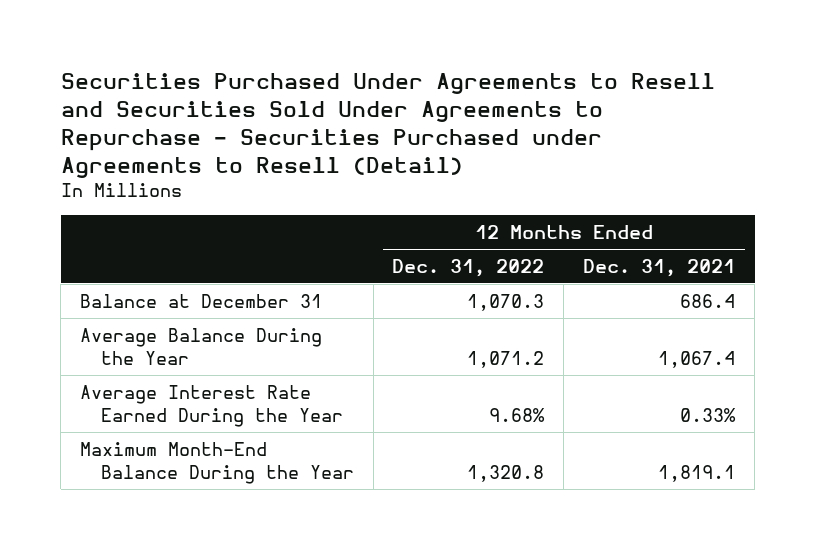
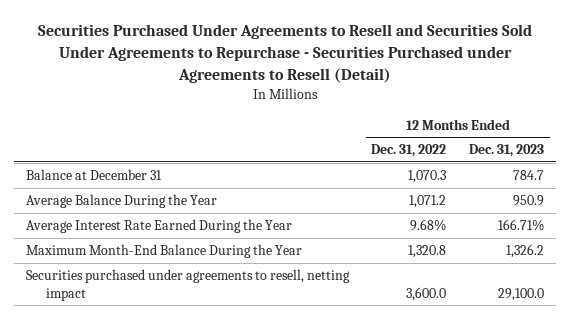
[583,258,736,277] Dec. 31, 2021 -> none
none -> [469,144,545,158] Dec. 31, 2023
none -> [25,269,350,301] Securities purchased under agreements to resell, netting impact

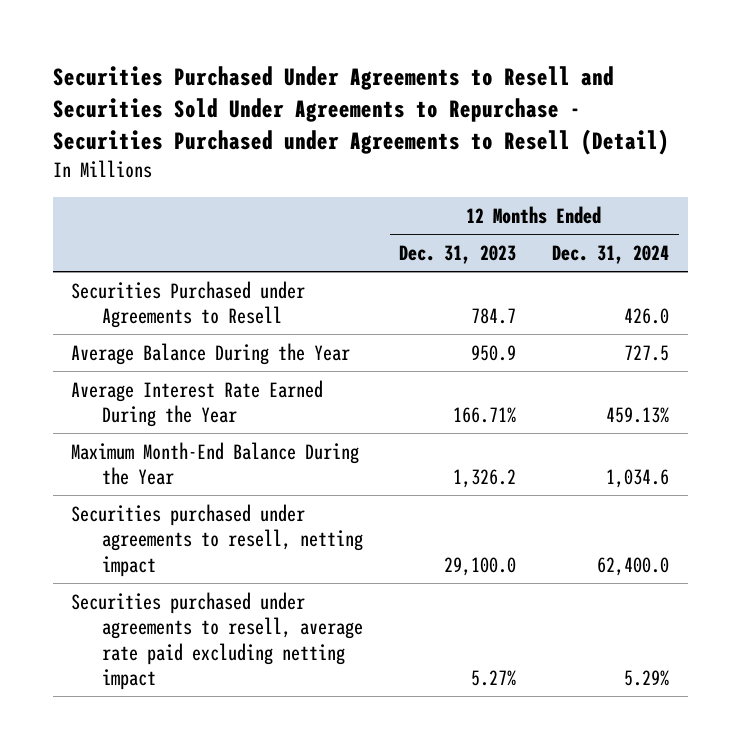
[371,144,447,158] Dec. 31, 2022 -> none
none -> [552,244,670,264] Dec. 31, 2024
[25,169,162,181] Balance at December 31 -> [70,280,305,329] Securities Purchased under Agreements to Resell
none -> [70,591,364,691] Securities purchased under agreements to resell, average rate paid excluding netting impact

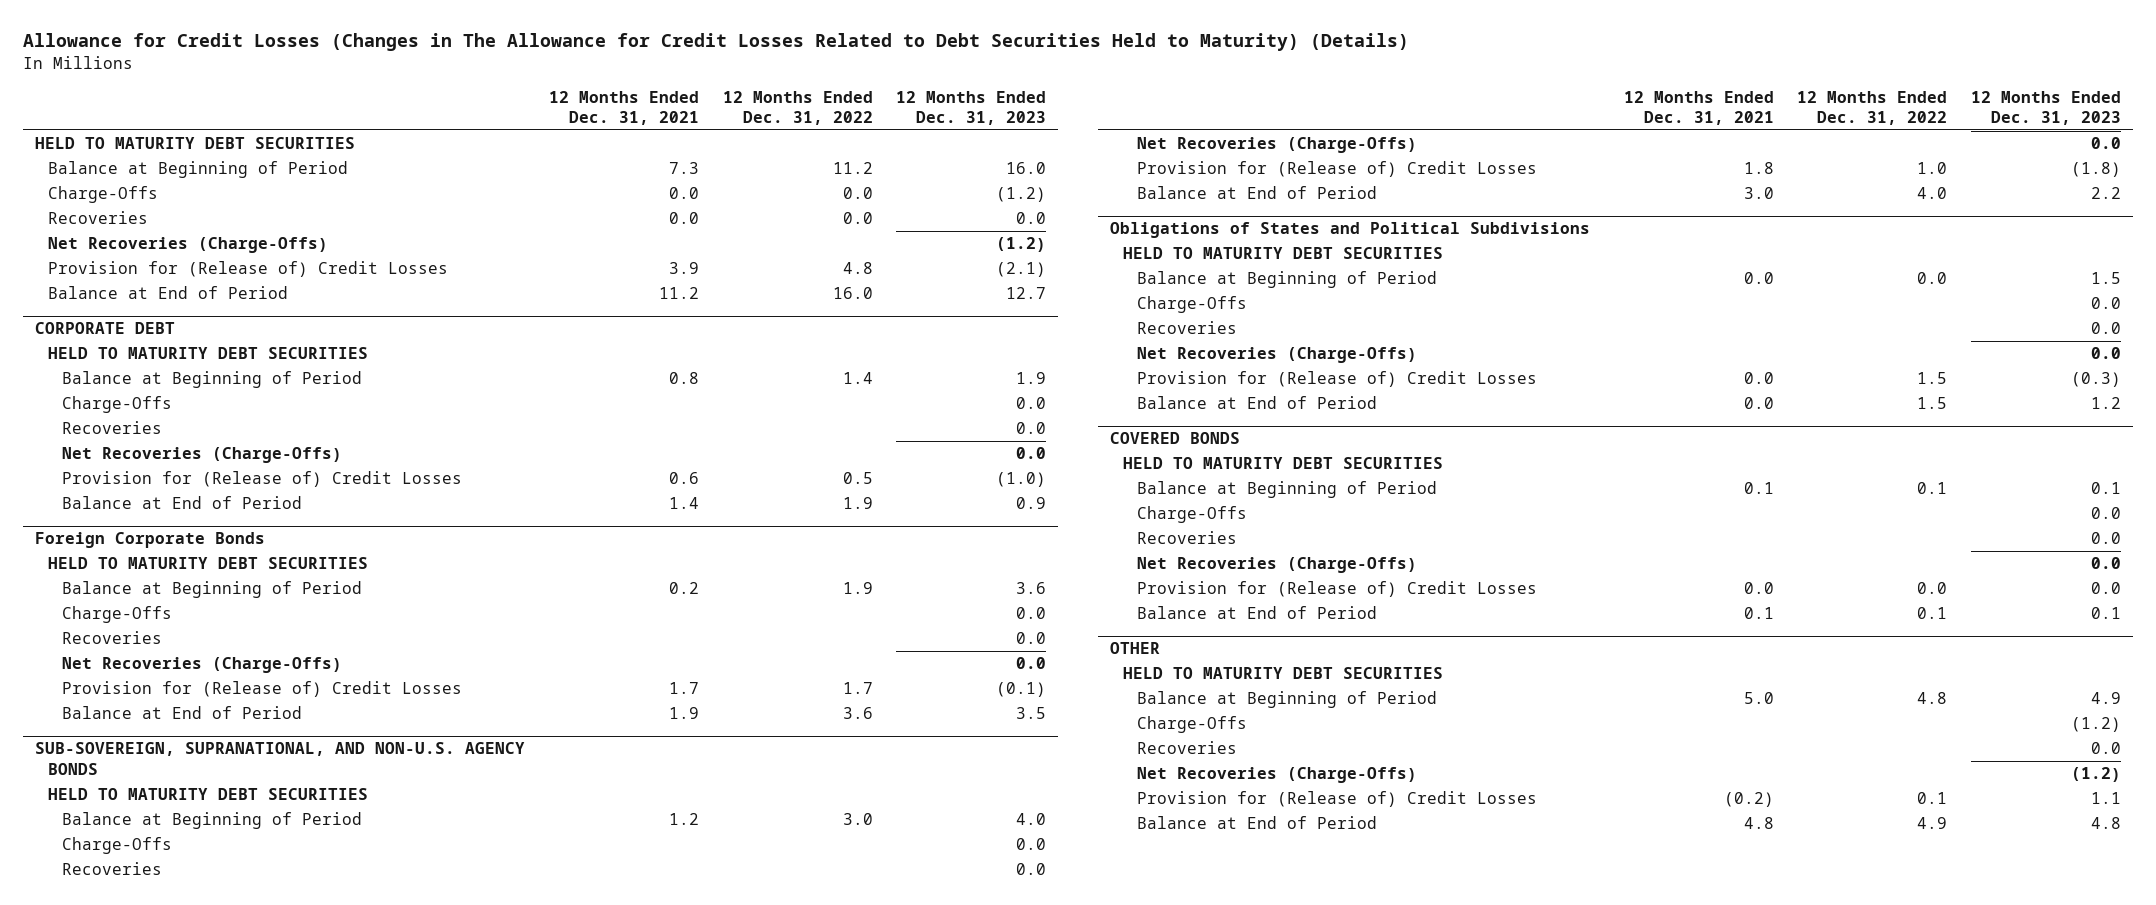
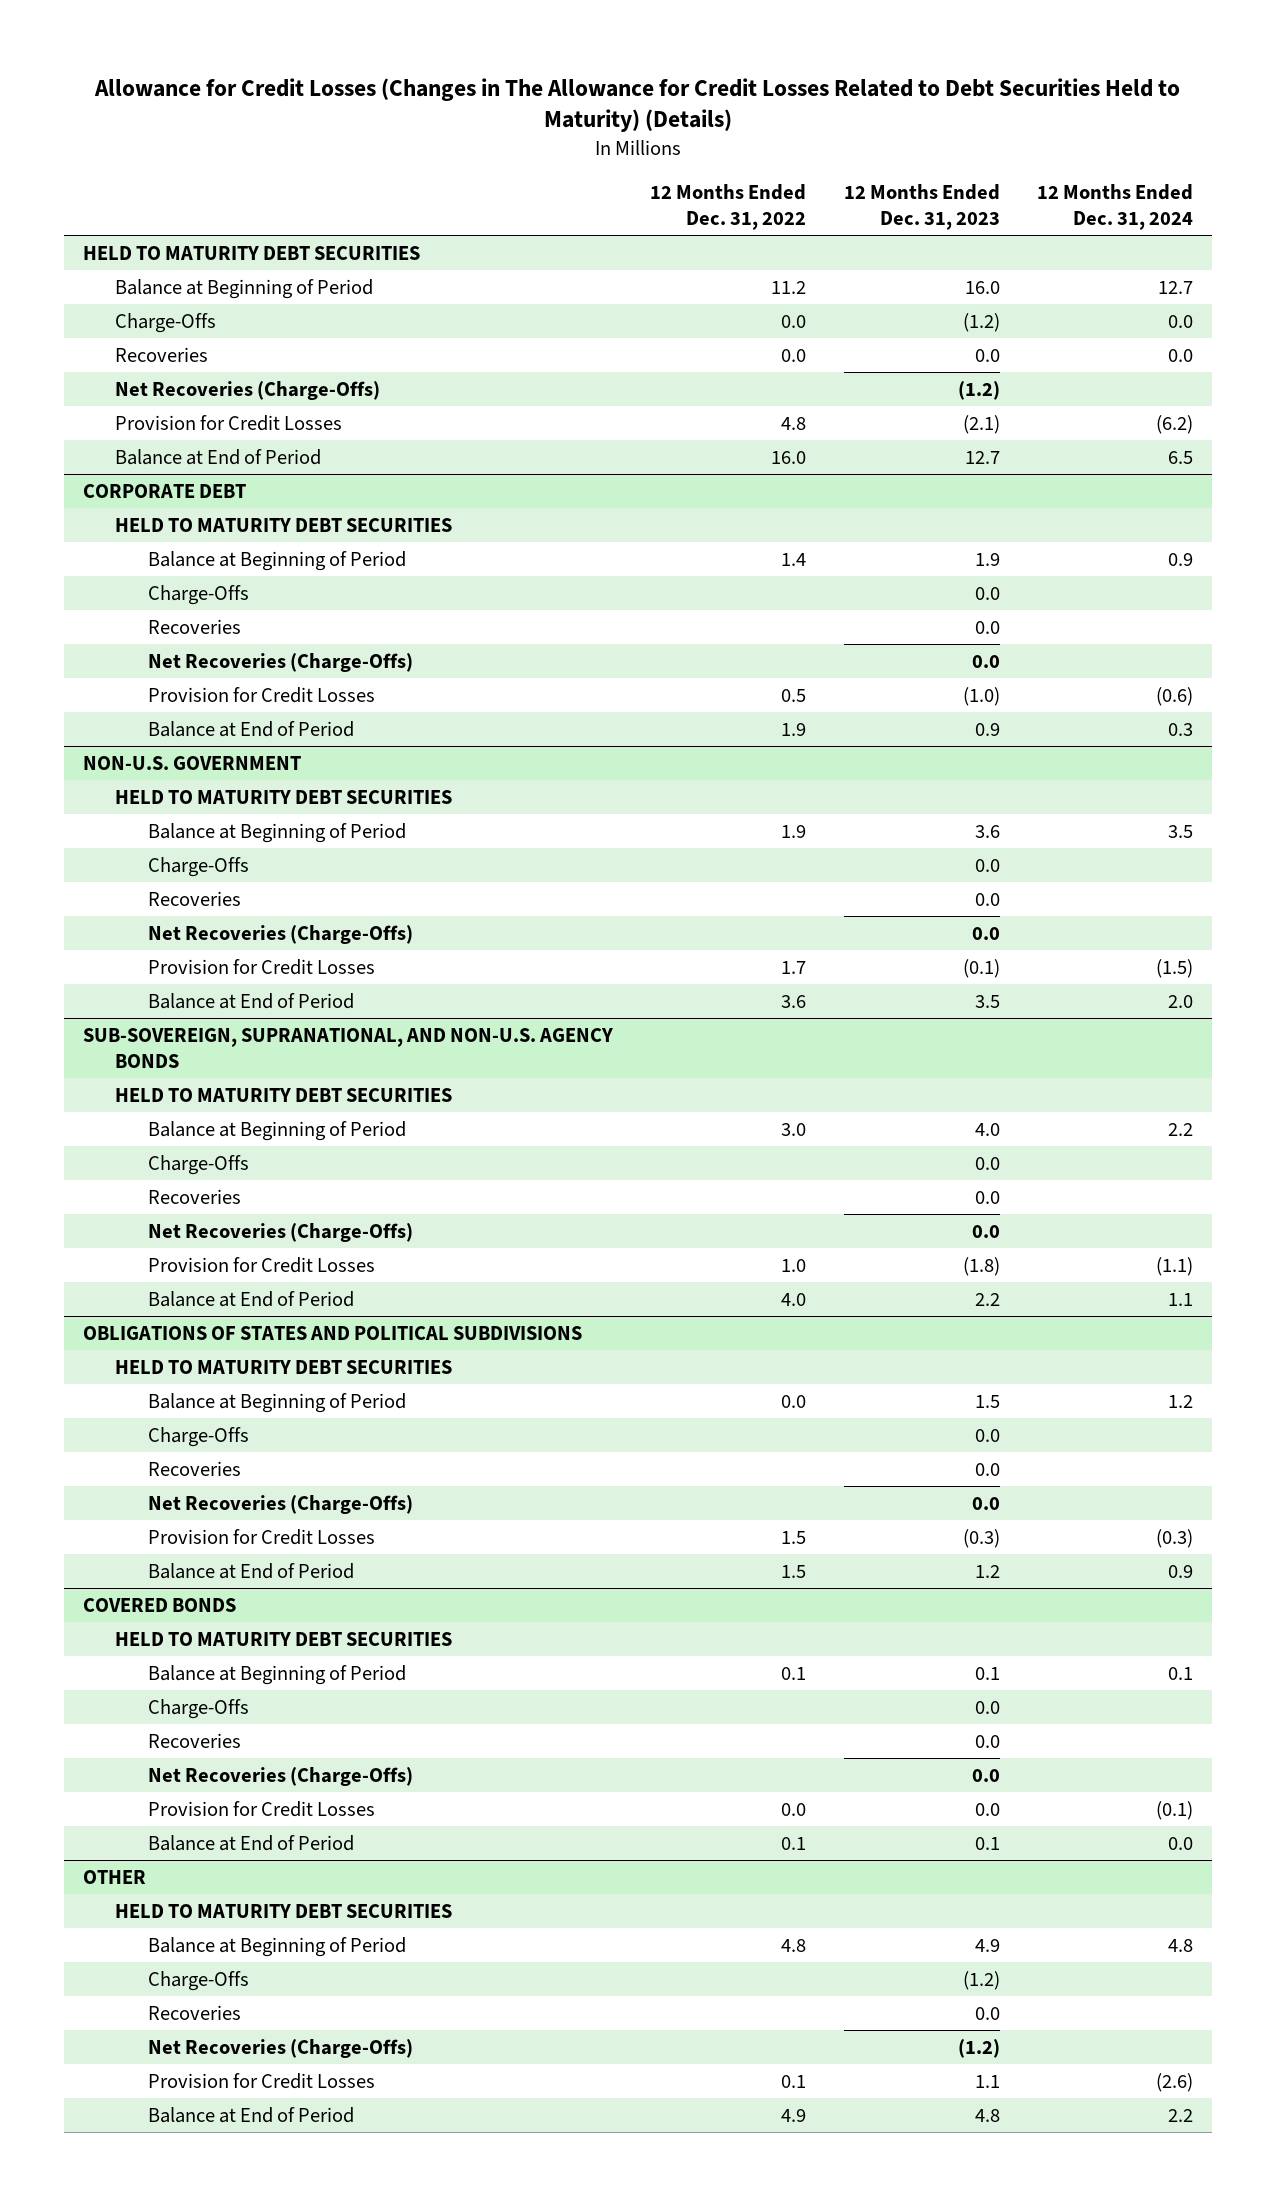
[548,90,699,126] 12 Months Ended Dec. 31, 2021 -> none
none -> [1037,183,1194,230] 12 Months Ended Dec. 31, 2024
[48,261,449,278] Provision for (Release of) Credit Losses -> [115,414,343,431] Provision for Credit Losses
[61,471,462,488] Provision for (Release of) Credit Losses -> [147,686,375,703] Provision for Credit Losses
[34,532,265,549] Foreign Corporate Bonds -> [82,755,301,770] NON-U.S. GOVERNMENT
[61,681,462,698] Provision for (Release of) Credit Losses -> [147,958,375,975] Provision for Credit Losses
[1136,161,1537,178] Provision for (Release of) Credit Losses -> [147,1256,375,1273] Provision for Credit Losses
[1109,222,1590,239] Obligations of States and Political Subdivisions -> [82,1325,582,1340] OBLIGATIONS OF STATES AND POLITICAL SUBDIVISIONS
[1136,371,1537,388] Provision for (Release of) Credit Losses -> [147,1528,375,1545] Provision for Credit Losses
[1136,581,1537,598] Provision for (Release of) Credit Losses -> [147,1800,375,1817] Provision for Credit Losses
[1136,791,1537,808] Provision for (Release of) Credit Losses -> [147,2072,375,2089] Provision for Credit Losses

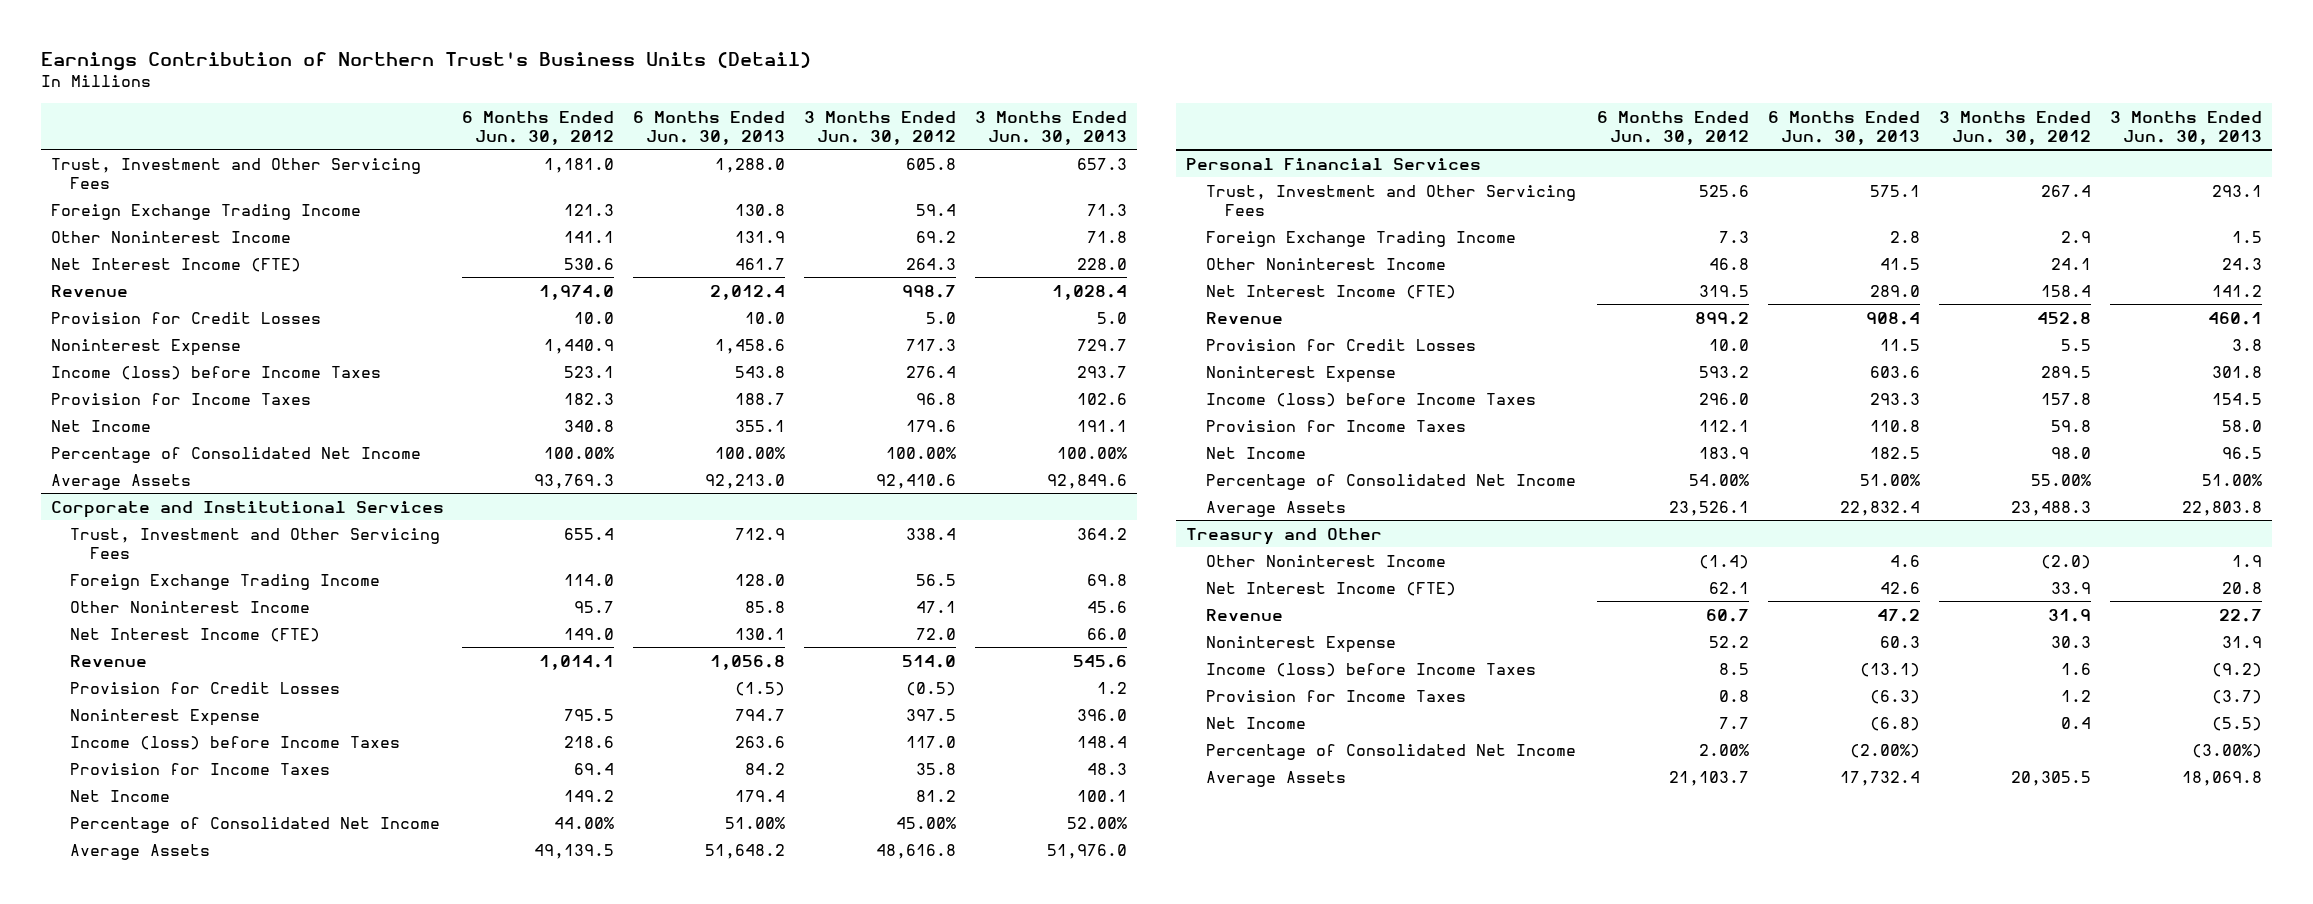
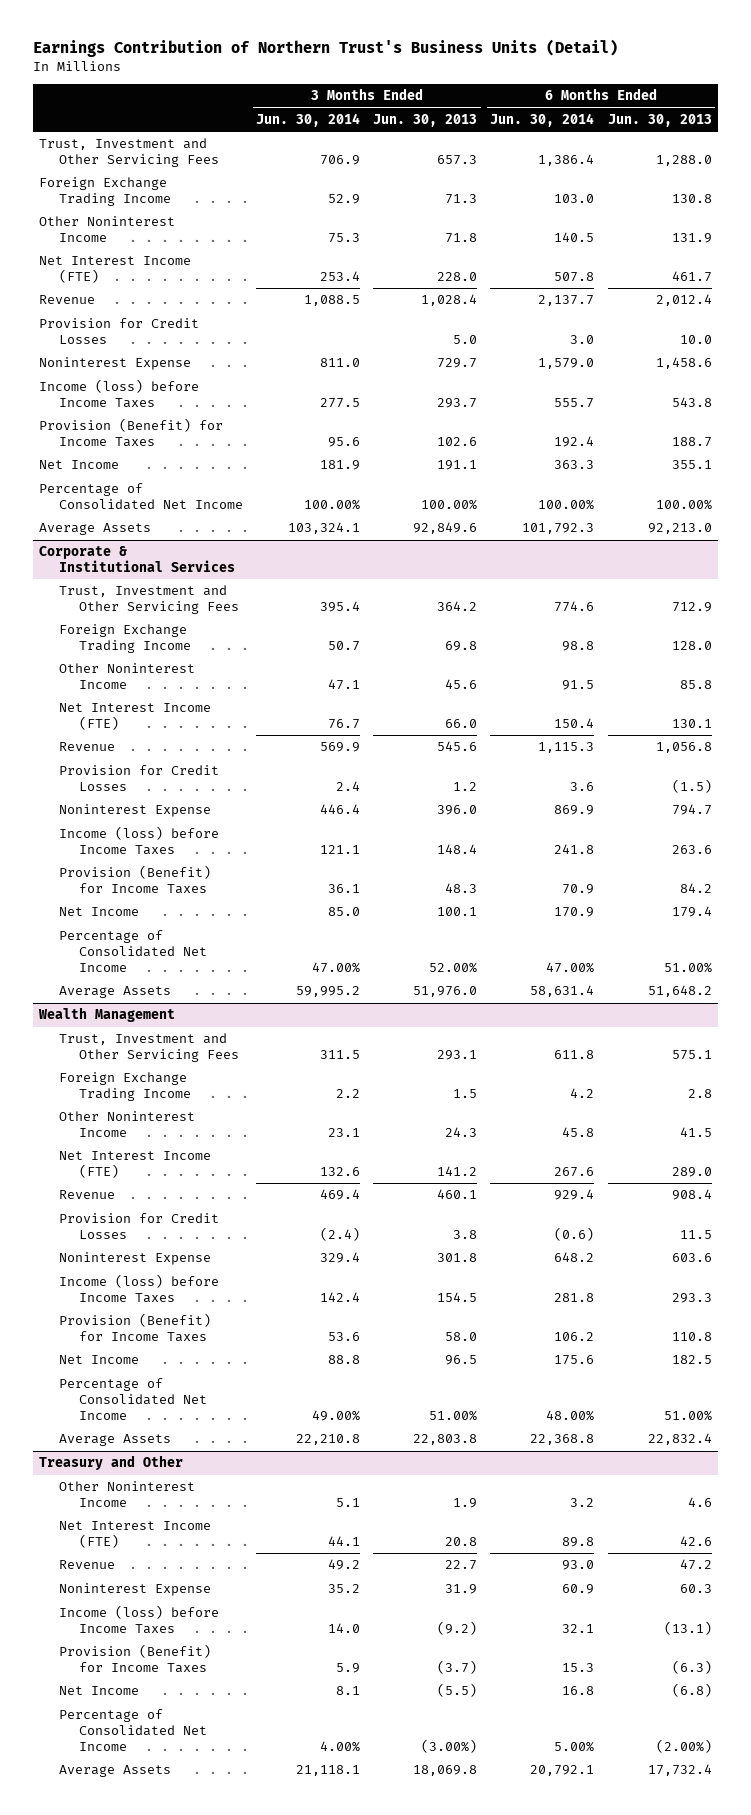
[462,110,615,145] 6 Months Ended Jun. 30, 2012 -> none
[804,110,957,145] 3 Months Ended Jun. 30, 2012 -> none
none -> [256,113,361,128] Jun. 30, 2014
none -> [490,113,595,128] Jun. 30, 2014
[50,392,311,405] Provision for Income Taxes -> [39,418,224,448] Provision (Benefit) for Income Taxes
[50,500,444,518] Corporate and Institutional Services -> [39,546,235,573] Corporate & Institutional Services
[70,762,331,775] Provision for Income Taxes -> [58,865,211,895] Provision (Benefit) for Income Taxes
[1185,157,1481,170] Personal Financial Services -> none
none -> [38,1007,176,1023] Wealth Management
[1205,419,1466,432] Provision for Income Taxes -> [58,1313,211,1343] Provision (Benefit) for Income Taxes
[1205,689,1466,702] Provision for Income Taxes -> [58,1644,211,1674] Provision (Benefit) for Income Taxes

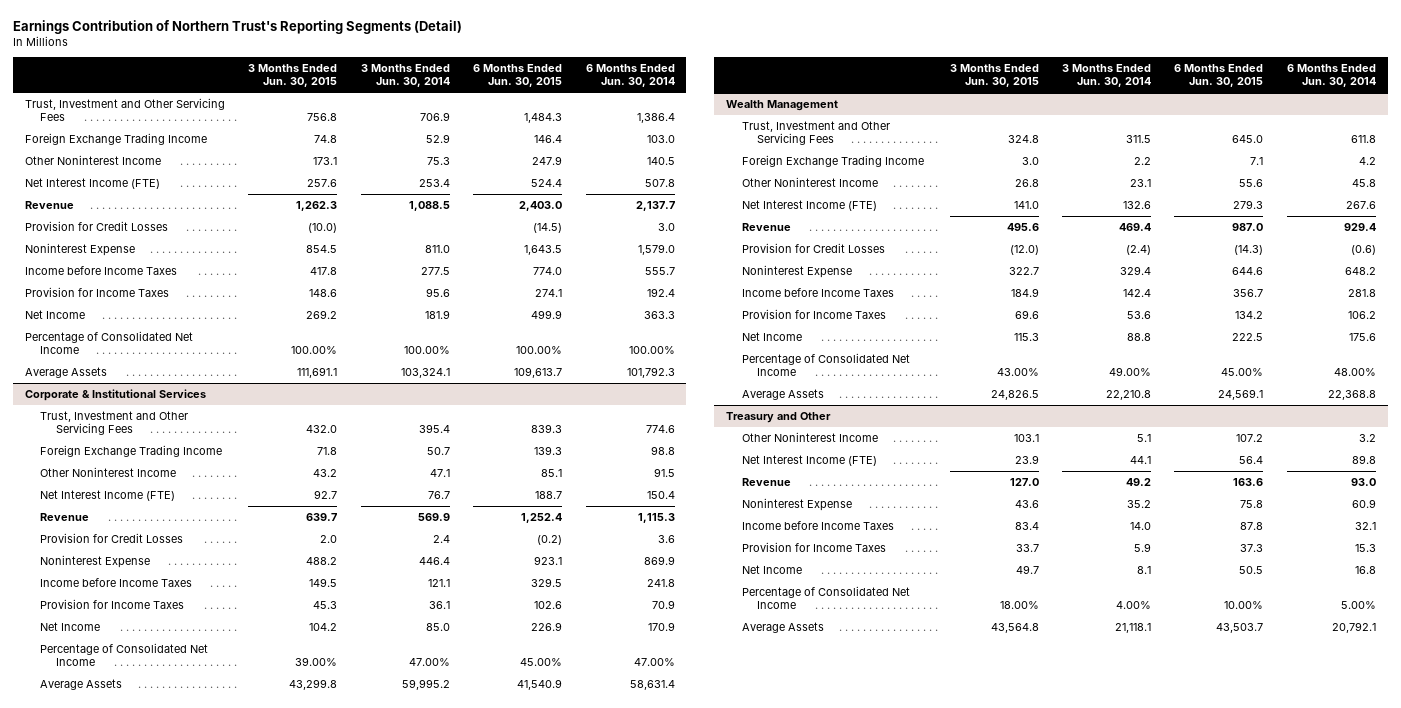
[32,39,618,58] Earnings Contribution of Northern Trust's Business Units (Detail) -> [13,19,463,34] Earnings Contribution of Northern Trust's Reporting Segments (Detail)
[373,114,478,128] Jun. 30, 2013 -> none
[607,114,712,128] Jun. 30, 2013 -> none
none -> [248,63,338,88] 3 Months Ended Jun. 30, 2015
none -> [473,63,563,88] 6 Months Ended Jun. 30, 2015
[39,379,200,409] Income (loss) before Income Taxes -> [24,265,177,275] Income before Income Taxes
[39,418,224,448] Provision (Benefit) for Income Taxes -> [24,286,169,297] Provision for Income Taxes
[58,826,219,856] Income (loss) before Income Taxes -> [40,577,193,587] Income before Income Taxes
[58,865,211,895] Provision (Benefit) for Income Taxes -> [40,598,185,609] Provision for Income Taxes
[58,1274,219,1304] Income (loss) before Income Taxes -> [741,287,894,297] Income before Income Taxes
[58,1313,211,1343] Provision (Benefit) for Income Taxes -> [741,308,886,319] Provision for Income Taxes
[58,1605,219,1635] Income (loss) before Income Taxes -> [741,520,894,530] Income before Income Taxes
[58,1644,211,1674] Provision (Benefit) for Income Taxes -> [741,541,886,552] Provision for Income Taxes

